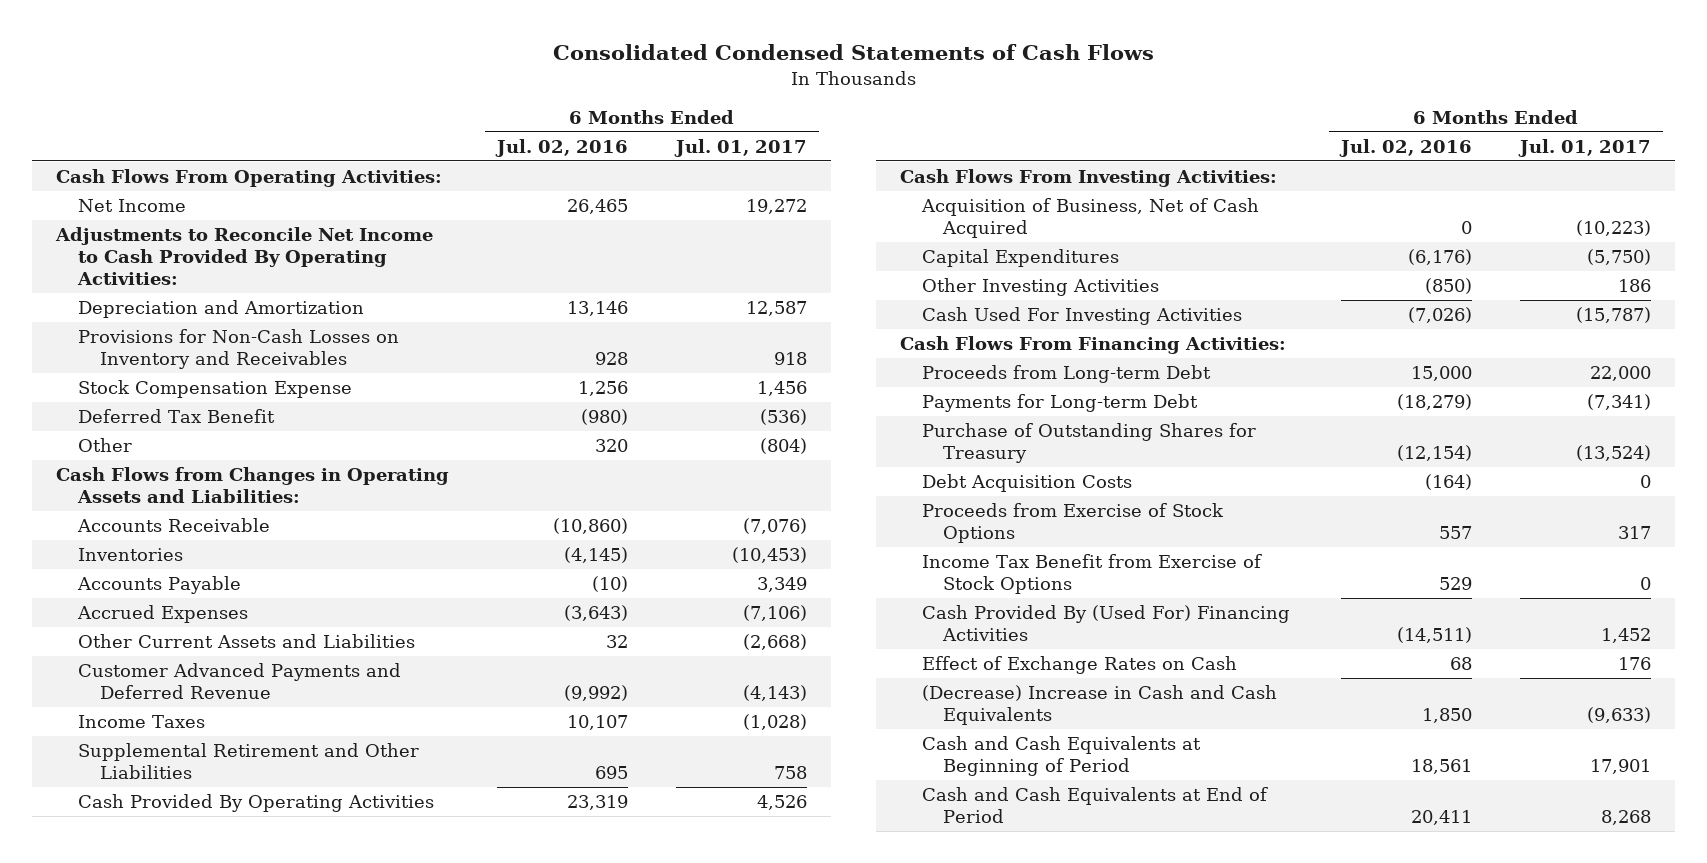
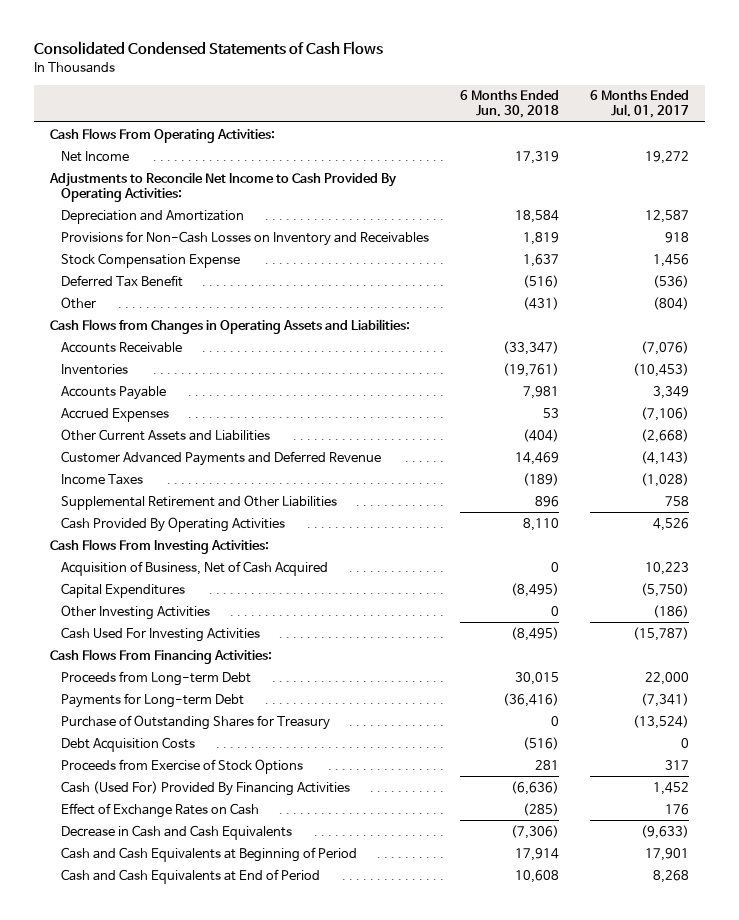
[495,138,629,157] Jul. 02, 2016 -> none
none -> [460,90,560,119] 6 Months Ended Jun. 30, 2018
[1575,220,1651,237] (10,223) -> [645,561,690,575] 10,223
[1617,279,1651,293] 186 -> [653,604,690,618] (186)
[921,554,1262,595] Income Tax Benefit from Exercise of Stock Options -> none
[921,605,1290,642] Cash Provided By (Used For) Financing Activities -> [60,780,350,796] Cash (Used For) Provided By Financing Activities
[921,685,1277,726] (Decrease) Increase in Cash and Cash Equivalents -> [60,824,292,840] Decrease in Cash and Cash Equivalents

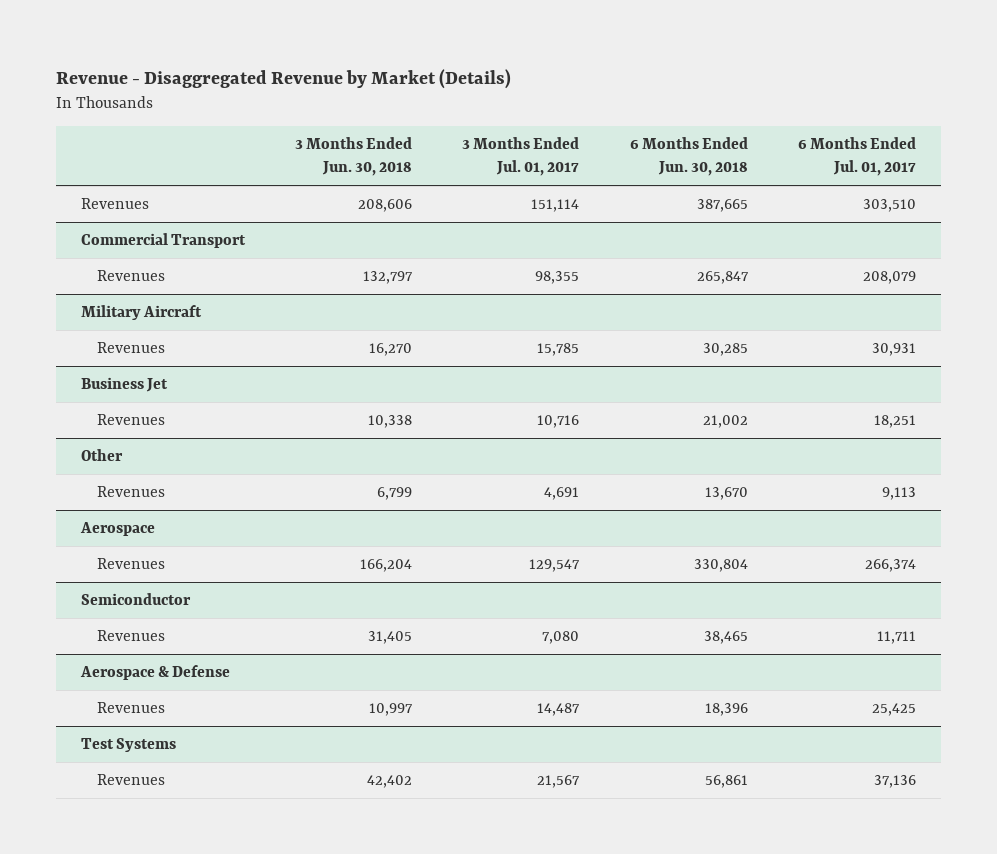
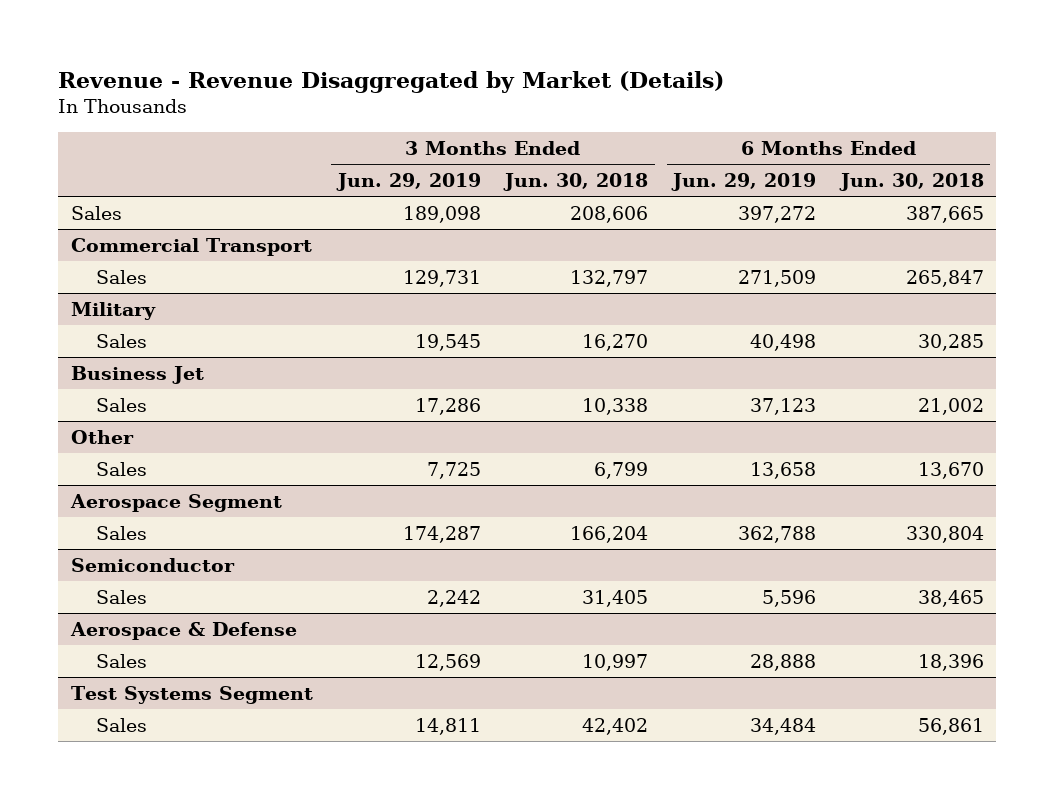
[55,68,511,89] Revenue - Disaggregated Revenue by Market (Details) -> [58,70,725,93] Revenue - Revenue Disaggregated by Market (Details)
[462,137,580,177] 3 Months Ended Jul. 01, 2017 -> none
[798,137,917,177] 6 Months Ended Jul. 01, 2017 -> none
none -> [335,173,481,192] Jun. 29, 2019
none -> [671,173,817,192] Jun. 29, 2019
[80,198,149,210] Revenues -> [70,206,122,221] Sales
[97,270,166,282] Revenues -> [95,270,147,285] Sales
[80,305,202,321] Military Aircraft -> [70,302,156,321] Military
[97,342,166,354] Revenues -> [95,334,147,349] Sales
[97,414,166,426] Revenues -> [95,398,147,413] Sales
[97,486,166,498] Revenues -> [95,462,147,477] Sales
[79,522,155,537] Aerospace -> [69,494,282,513] Aerospace Segment
[97,558,166,570] Revenues -> [95,526,147,541] Sales
[97,630,166,642] Revenues -> [95,590,147,605] Sales
[97,702,166,714] Revenues -> [95,654,147,669] Sales
[80,738,176,753] Test Systems -> [70,686,313,705] Test Systems Segment
[97,774,166,786] Revenues -> [95,718,147,733] Sales

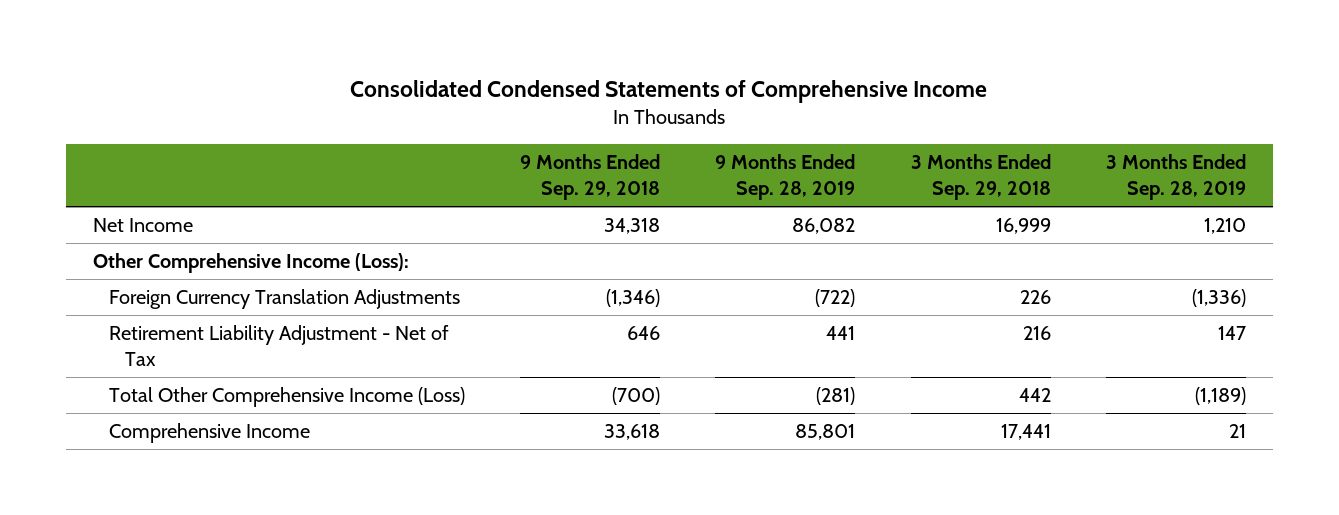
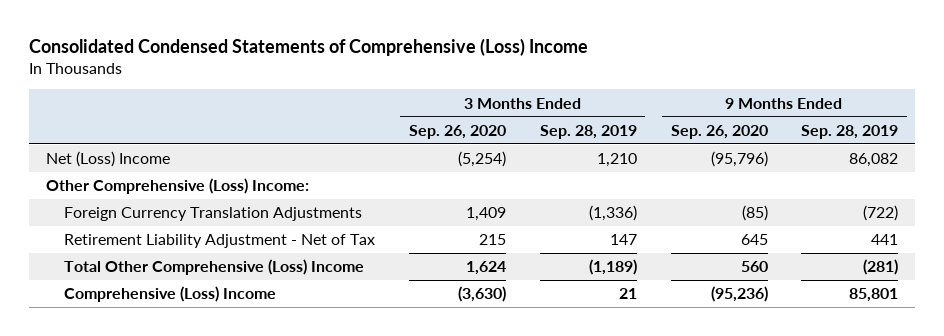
[350,79,988,103] Consolidated Condensed Statements of Comprehensive Income -> [28,37,588,56] Consolidated Condensed Statements of Comprehensive (Loss) Income
[520,154,661,201] 9 Months Ended Sep. 29, 2018 -> none
[910,154,1051,201] 3 Months Ended Sep. 29, 2018 -> none
none -> [408,124,506,139] Sep. 26, 2020
none -> [670,124,768,139] Sep. 26, 2020
[93,218,194,233] Net Income -> [45,151,170,168] Net (Loss) Income
[93,253,410,274] Other Comprehensive Income (Loss): -> [45,178,309,195] Other Comprehensive (Loss) Income:
[109,387,466,408] Total Other Comprehensive Income (Loss) -> [64,259,365,276] Total Other Comprehensive (Loss) Income
[109,423,311,444] Comprehensive Income -> [64,286,277,303] Comprehensive (Loss) Income

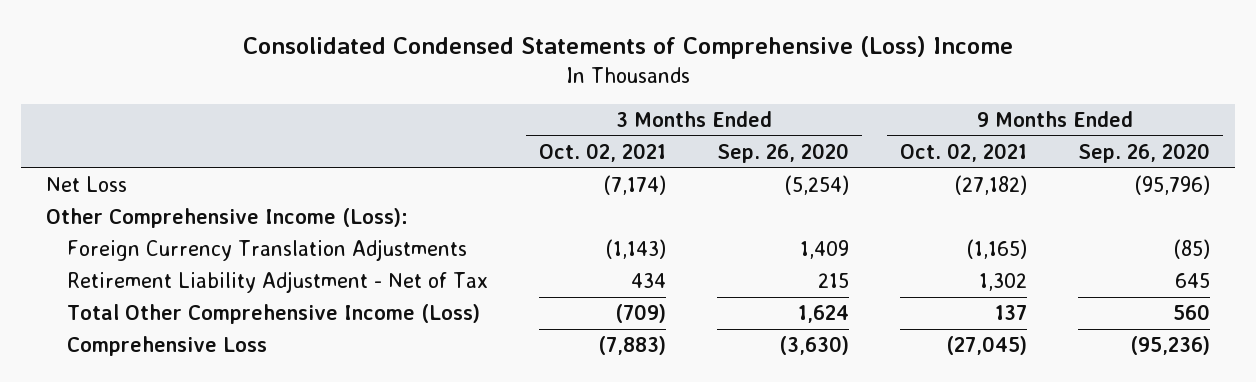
[539,124,637,139] Sep. 28, 2019 -> none
[801,124,899,139] Sep. 28, 2019 -> none
none -> [539,143,667,163] Oct. 02, 2021
none -> [899,143,1027,163] Oct. 02, 2021
[45,151,170,168] Net (Loss) Income -> [46,176,128,193] Net Loss
[45,178,309,195] Other Comprehensive (Loss) Income: -> [46,208,409,229] Other Comprehensive Income (Loss):
[64,259,365,276] Total Other Comprehensive (Loss) Income -> [67,304,481,325] Total Other Comprehensive Income (Loss)
[64,286,277,303] Comprehensive (Loss) Income -> [67,336,268,357] Comprehensive Loss

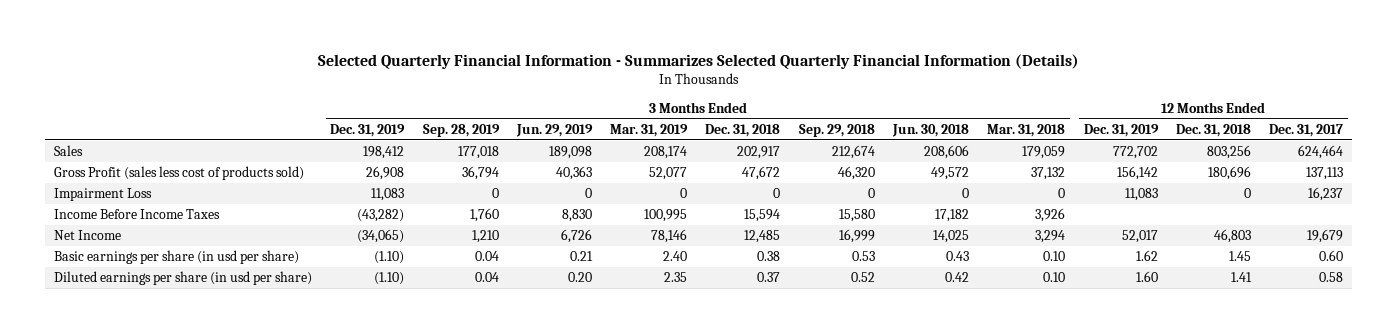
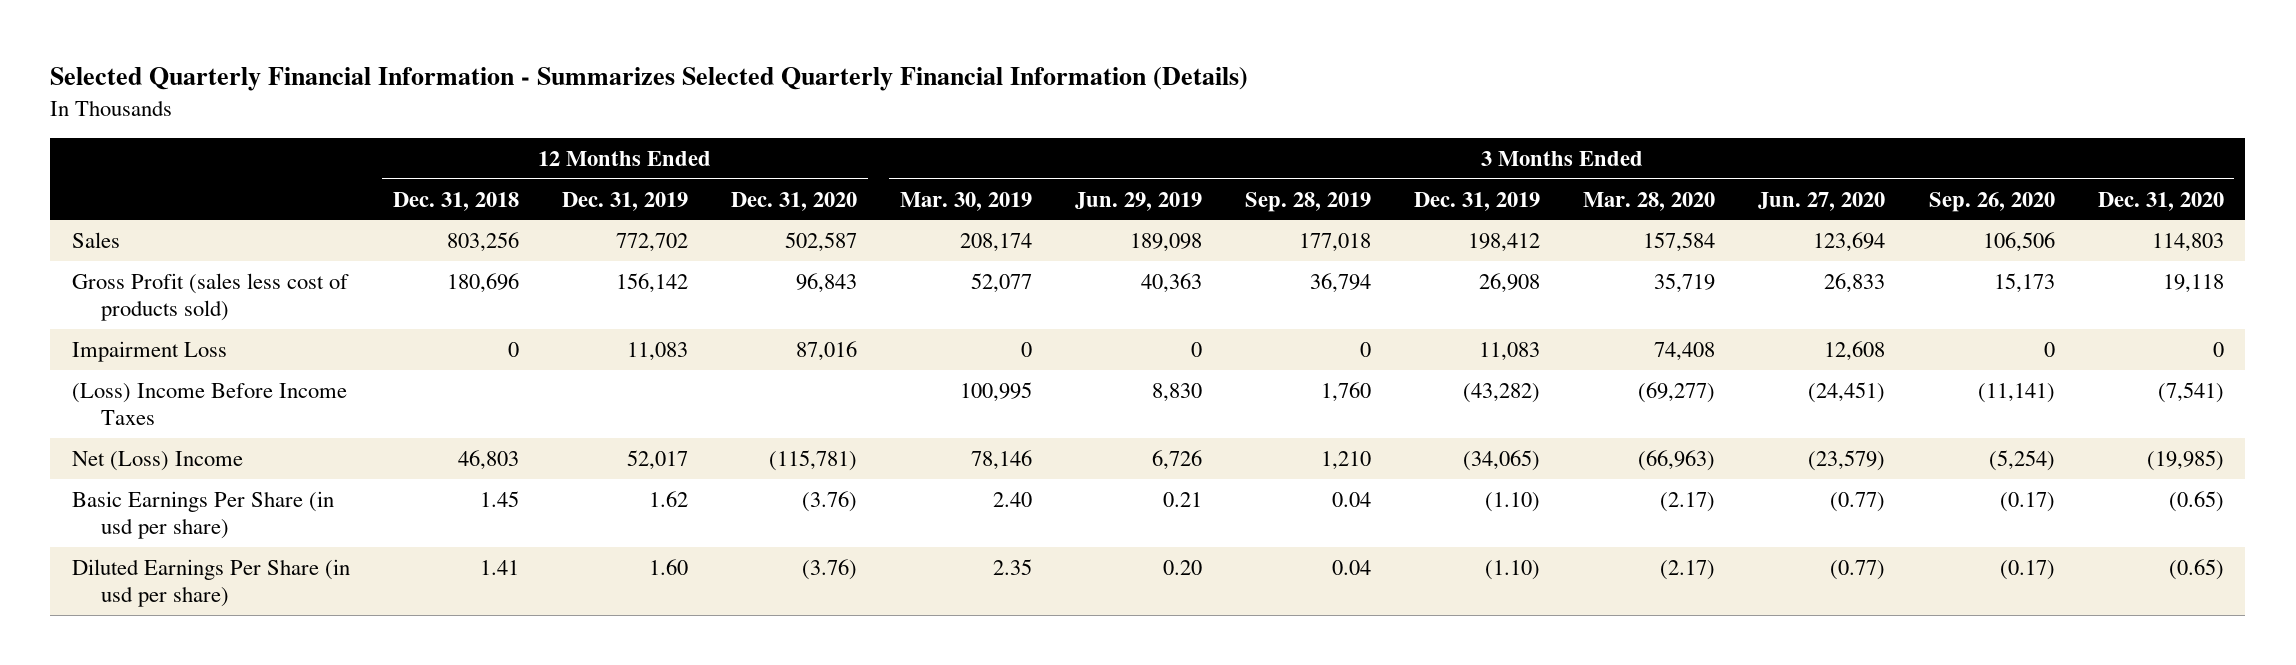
[610,123,689,137] Mar. 31, 2019 -> none
[705,123,781,137] Dec. 31, 2018 -> none
[798,123,875,137] Sep. 29, 2018 -> none
[892,123,970,137] Jun. 30, 2018 -> none
[987,123,1066,137] Mar. 31, 2018 -> none
[1269,123,1344,137] Dec. 31, 2017 -> none
none -> [731,191,858,211] Dec. 31, 2020
none -> [900,191,1033,211] Mar. 30, 2019
none -> [1583,191,1716,211] Mar. 28, 2020
none -> [1758,191,1886,211] Jun. 27, 2020
none -> [1928,191,2055,212] Sep. 26, 2020
none -> [2097,191,2224,211] Dec. 31, 2020
[53,209,220,220] Income Before Income Taxes -> [71,382,347,425] (Loss) Income Before Income Taxes
[53,230,121,241] Net Income -> [71,450,243,471] Net (Loss) Income
[53,250,299,265] Basic earnings per share (in usd per share) -> [71,490,334,539] Basic Earnings Per Share (in usd per share)
[53,271,312,286] Diluted earnings per share (in usd per share) -> [71,558,350,607] Diluted Earnings Per Share (in usd per share)

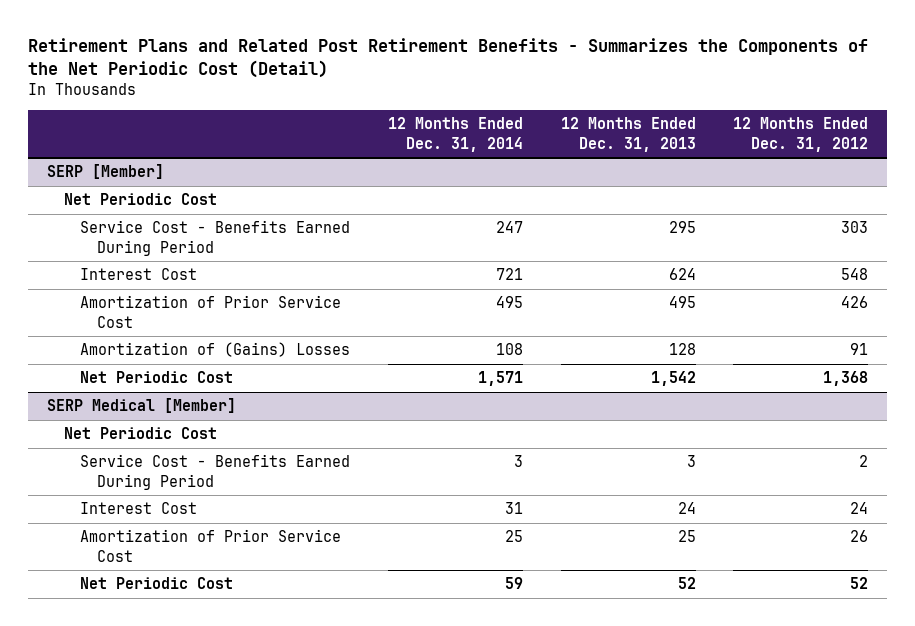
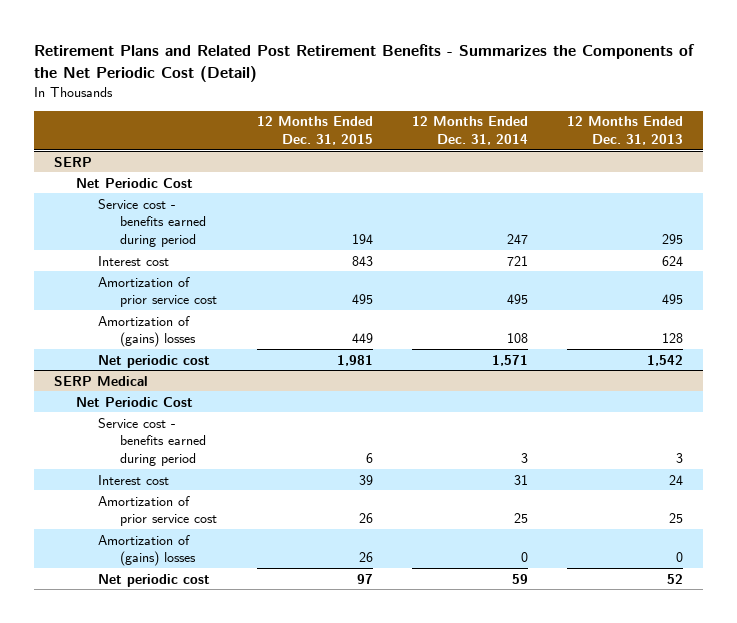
[733,117,869,152] 12 Months Ended Dec. 31, 2012 -> none
none -> [256,116,373,145] 12 Months Ended Dec. 31, 2015
[47,164,165,180] SERP [Member] -> [53,156,92,167] SERP
[80,220,351,256] Service Cost - Benefits Earned During Period -> [98,198,207,248] Service cost - benefits earned during period
[80,268,198,281] Interest Cost -> [98,255,170,266] Interest cost
[80,295,342,328] Amortization of Prior Service Cost -> [98,276,218,308] Amortization of prior service cost
[80,342,351,358] Amortization of (Gains) Losses -> [98,315,197,348] Amortization of (gains) losses
[80,371,234,384] Net Periodic Cost -> [98,354,211,368] Net periodic cost
[47,398,237,414] SERP Medical [Member] -> [53,375,148,386] SERP Medical
[80,454,351,490] Service Cost - Benefits Earned During Period -> [98,417,207,467] Service cost - benefits earned during period
[80,502,198,515] Interest Cost -> [98,474,170,485] Interest cost
[80,529,342,562] Amortization of Prior Service Cost -> [98,495,218,527] Amortization of prior service cost
none -> [98,534,197,567] Amortization of (gains) losses
[80,577,234,590] Net Periodic Cost -> [98,573,211,587] Net periodic cost

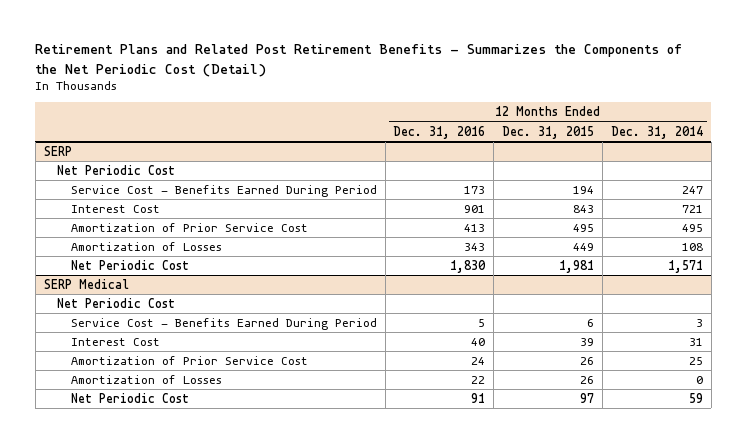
[567,116,684,145] 12 Months Ended Dec. 31, 2013 -> none
none -> [393,125,486,139] Dec. 31, 2016
[98,198,207,248] Service cost - benefits earned during period -> [70,184,377,197] Service Cost - Benefits Earned During Period
[98,255,170,266] Interest cost -> [70,204,160,213] Interest Cost
[98,276,218,308] Amortization of prior service cost -> [70,222,308,232] Amortization of Prior Service Cost
[98,315,197,348] Amortization of (gains) losses -> [70,241,222,251] Amortization of Losses
[98,354,211,368] Net periodic cost -> [70,259,189,270] Net Periodic Cost
[98,417,207,467] Service cost - benefits earned during period -> [70,317,377,330] Service Cost - Benefits Earned During Period
[98,474,170,485] Interest cost -> [70,337,160,346] Interest Cost
[98,495,218,527] Amortization of prior service cost -> [70,355,308,365] Amortization of Prior Service Cost
[98,534,197,567] Amortization of (gains) losses -> [70,374,222,384] Amortization of Losses
[98,573,211,587] Net periodic cost -> [70,392,189,403] Net Periodic Cost

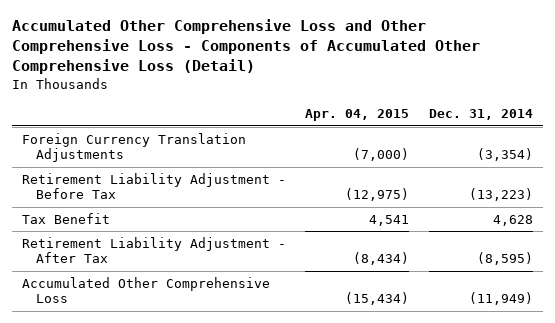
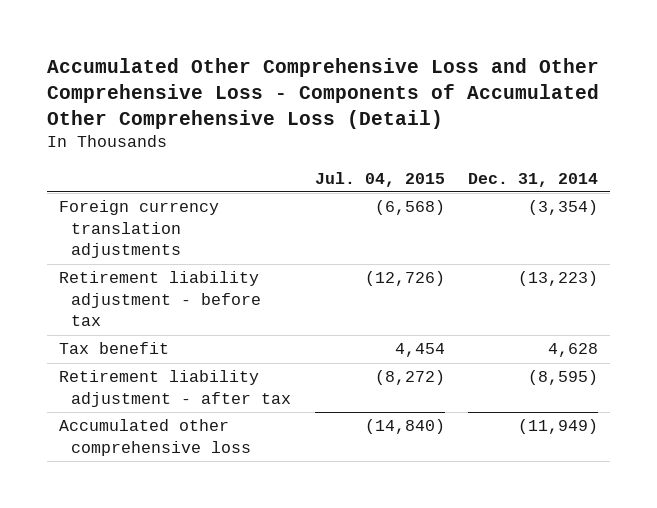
[305,109,410,122] Apr. 04, 2015 -> none
none -> [314,171,445,187] Jul. 04, 2015
[21,132,246,163] Foreign Currency Translation Adjustments -> [58,200,219,259] Foreign currency translation adjustments
[21,172,286,200] Retirement Liability Adjustment - Before Tax -> [58,271,261,327] Retirement liability adjustment - before tax
[21,212,110,224] Tax Benefit -> [58,342,169,355] Tax benefit
[21,236,286,264] Retirement Liability Adjustment - After Tax -> [58,370,291,407] Retirement liability adjustment - after tax
[21,276,270,304] Accumulated Other Comprehensive Loss -> [58,419,251,456] Accumulated other comprehensive loss

